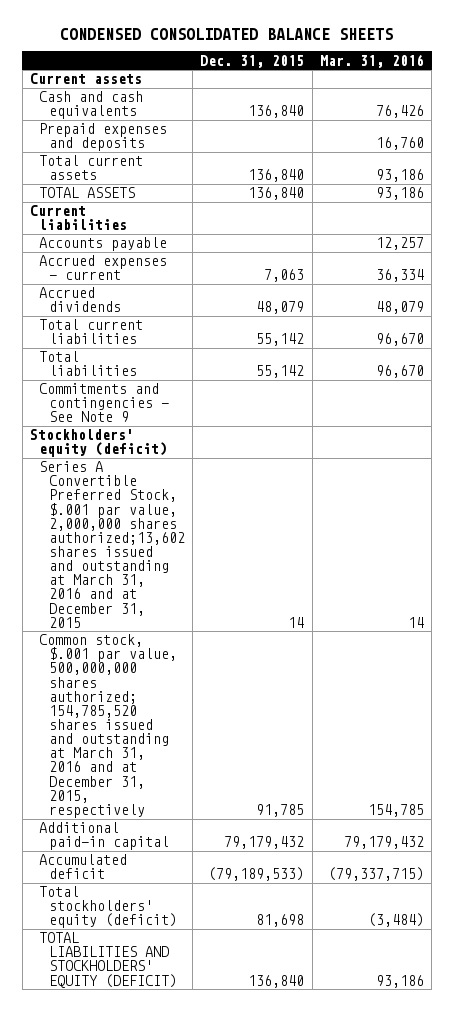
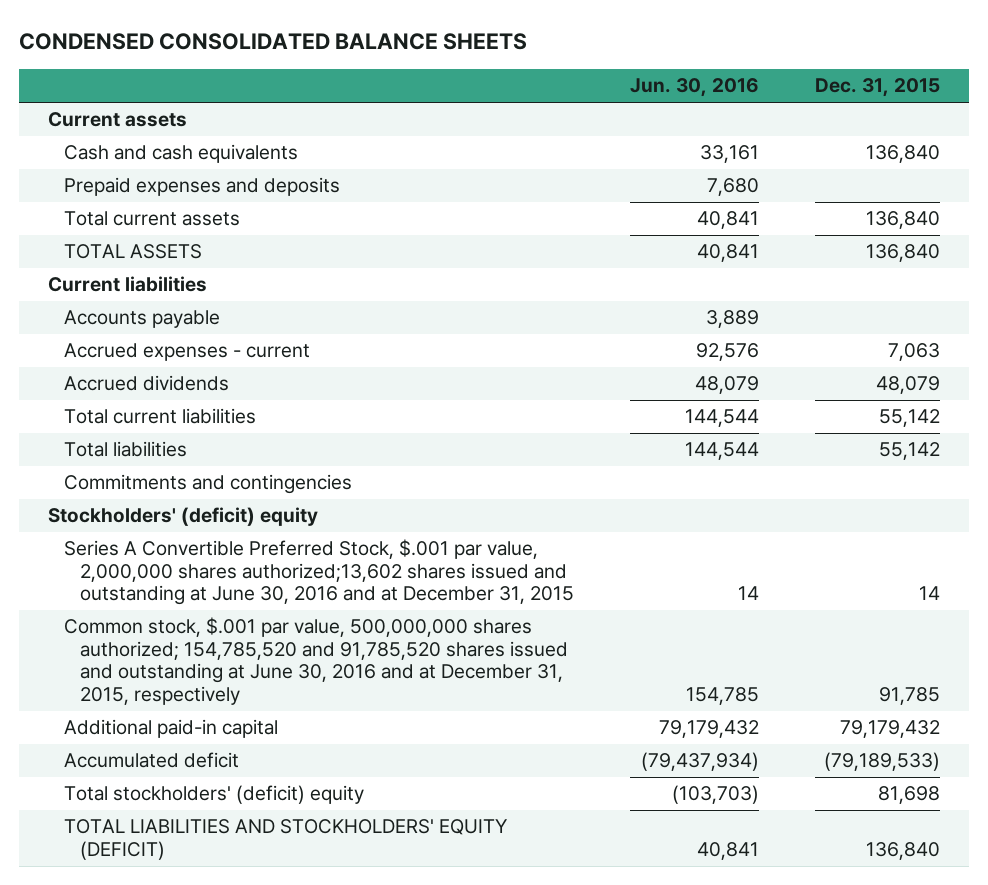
[320,53,425,68] Mar. 31, 2016 -> none
none -> [630,78,760,98] Jun. 30, 2016
[39,383,169,423] Commitments and contingencies - See Note 9 -> [63,474,352,495] Commitments and contingencies
[29,429,168,458] Stockholders' equity (deficit) -> [47,507,318,527] Stockholders' (deficit) equity
[39,461,185,628] Series A Convertible Preferred Stock, $.001 par value, 2,000,000 shares authorized;13,602 shares issued and outstanding at March 31, 2016 and at December 31, 2015 -> [63,539,574,606] Series A Convertible Preferred Stock, $.001 par value, 2,000,000 shares authorized;13,602 shares issued and outstanding at June 30, 2016 and at December 31, 2015
[39,634,177,818] Common stock, $.001 par value, 500,000,000 shares authorized; 154,785,520 shares issued and outstanding at March 31, 2016 and at December 31, 2015, respectively -> [63,617,568,705] Common stock, $.001 par value, 500,000,000 shares authorized; 154,785,520 and 91,785,520 shares issued and outstanding at June 30, 2016 and at December 31, 2015, respectively
[39,886,177,929] Total stockholders' equity (deficit) -> [63,785,364,805] Total stockholders' (deficit) equity

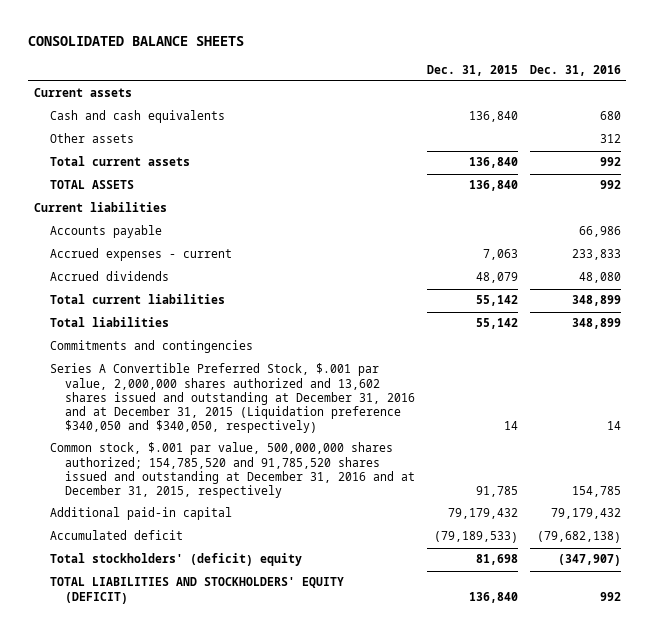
[19,33,528,51] CONDENSED CONSOLIDATED BALANCE SHEETS -> [28,36,245,47] CONSOLIDATED BALANCE SHEETS
[630,78,760,98] Jun. 30, 2016 -> none
none -> [529,64,621,76] Dec. 31, 2016
[63,177,340,197] Prepaid expenses and deposits -> none
none -> [49,133,134,144] Other assets
[47,507,318,527] Stockholders' (deficit) equity -> none
[63,539,574,606] Series A Convertible Preferred Stock, $.001 par value, 2,000,000 shares authorized;13,602 shares issued and outstanding at June 30, 2016 and at December 31, 2015 -> [49,363,416,434] Series A Convertible Preferred Stock, $.001 par value, 2,000,000 shares authorized and 13,602 shares issued and outstanding at December 31, 2016 and at December 31, 2015 (Liquidation preference $340,050 and $340,050, respectively)
[63,617,568,705] Common stock, $.001 par value, 500,000,000 shares authorized; 154,785,520 and 91,785,520 shares issued and outstanding at June 30, 2016 and at December 31, 2015, respectively -> [49,442,416,499] Common stock, $.001 par value, 500,000,000 shares authorized; 154,785,520 and 91,785,520 shares issued and outstanding at December 31, 2016 and at December 31, 2015, respectively

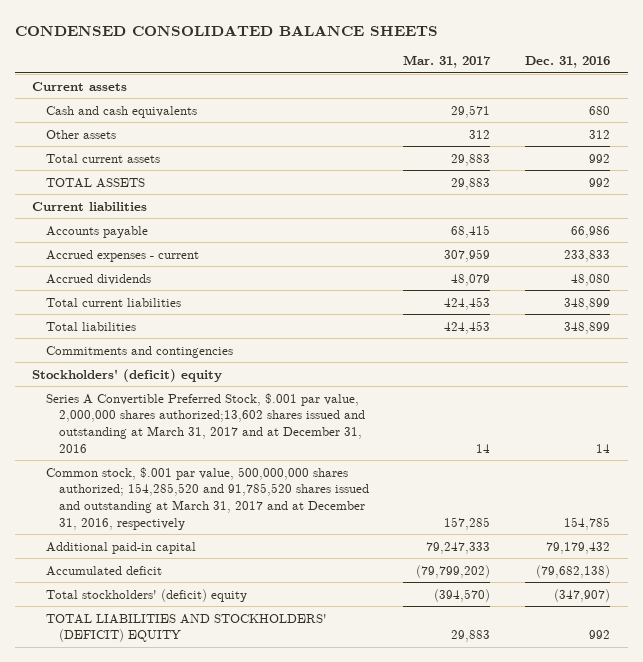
[28,36,245,47] CONSOLIDATED BALANCE SHEETS -> [15,24,439,36] CONDENSED CONSOLIDATED BALANCE SHEETS
[426,64,518,76] Dec. 31, 2015 -> none
none -> [403,55,492,69] Mar. 31, 2017
none -> [32,368,223,382] Stockholders' (deficit) equity
[49,363,416,434] Series A Convertible Preferred Stock, $.001 par value, 2,000,000 shares authorized and 13,602 shares issued and outstanding at December 31, 2016 and at December 31, 2015 (Liquidation preference $340,050 and $340,050, respectively) -> [45,392,365,453] Series A Convertible Preferred Stock, $.001 par value, 2,000,000 shares authorized;13,602 shares issued and outstanding at March 31, 2017 and at December 31, 2016
[49,442,416,499] Common stock, $.001 par value, 500,000,000 shares authorized; 154,785,520 and 91,785,520 shares issued and outstanding at December 31, 2016 and at December 31, 2015, respectively -> [45,466,369,530] Common stock, $.001 par value, 500,000,000 shares authorized; 154,285,520 and 91,785,520 shares issued and outstanding at March 31, 2017 and at December 31, 2016, respectively
[49,577,344,604] TOTAL LIABILITIES AND STOCKHOLDERS' EQUITY (DEFICIT) -> [45,613,327,643] TOTAL LIABILITIES AND STOCKHOLDERS' (DEFICIT) EQUITY

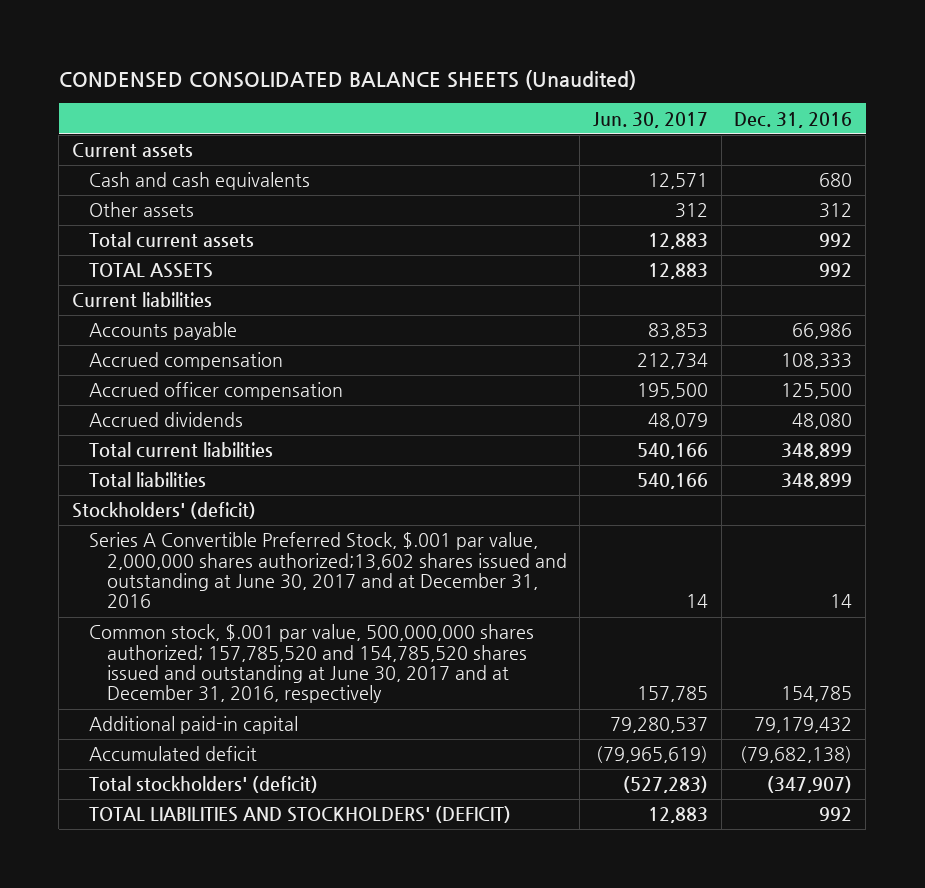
[15,24,439,36] CONDENSED CONSOLIDATED BALANCE SHEETS -> [58,69,636,90] CONDENSED CONSOLIDATED BALANCE SHEETS (Unaudited)
[403,55,492,69] Mar. 31, 2017 -> none
none -> [592,111,708,128] Jun. 30, 2017
[45,249,199,262] Accrued expenses - current -> [89,352,284,371] Accrued compensation
[564,249,611,262] 233,833 -> [781,353,853,370] 108,333
none -> [89,382,344,401] Accrued officer compensation
[45,345,233,358] Commitments and contingencies -> none
[32,368,223,382] Stockholders' (deficit) equity -> [72,502,257,520] Stockholders' (deficit)
[45,392,365,453] Series A Convertible Preferred Stock, $.001 par value, 2,000,000 shares authorized;13,602 shares issued and outstanding at March 31, 2017 and at December 31, 2016 -> [89,532,567,609] Series A Convertible Preferred Stock, $.001 par value, 2,000,000 shares authorized;13,602 shares issued and outstanding at June 30, 2017 and at December 31, 2016
[45,466,369,530] Common stock, $.001 par value, 500,000,000 shares authorized; 154,285,520 and 91,785,520 shares issued and outstanding at March 31, 2017 and at December 31, 2016, respectively -> [89,624,535,704] Common stock, $.001 par value, 500,000,000 shares authorized; 157,785,520 and 154,785,520 shares issued and outstanding at June 30, 2017 and at December 31, 2016, respectively
[45,588,247,602] Total stockholders' (deficit) equity -> [89,776,319,794] Total stockholders' (deficit)
[45,613,327,643] TOTAL LIABILITIES AND STOCKHOLDERS' (DEFICIT) EQUITY -> [89,806,512,824] TOTAL LIABILITIES AND STOCKHOLDERS' (DEFICIT)

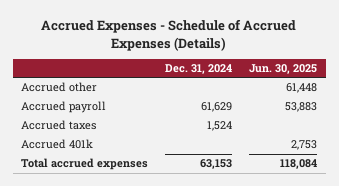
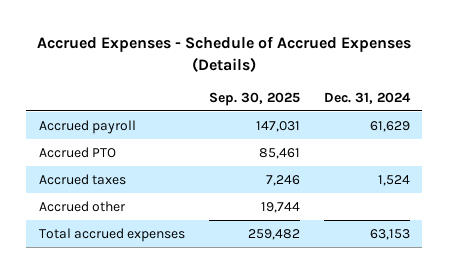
[249,64,318,75] Jun. 30, 2025 -> none
none -> [208,91,300,106] Sep. 30, 2025
none -> [38,146,116,158] Accrued PTO
[21,139,94,150] Accrued 401k -> none
[21,82,98,93] Accrued other -> [38,200,126,212] Accrued other

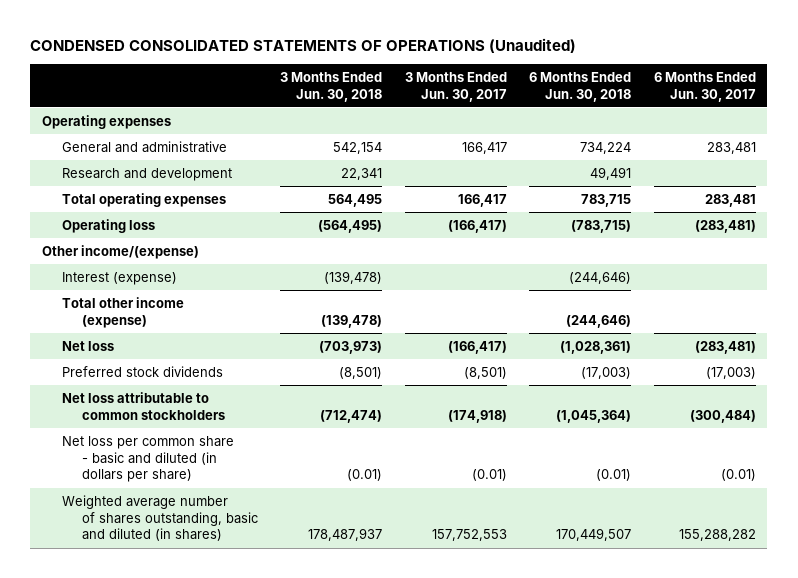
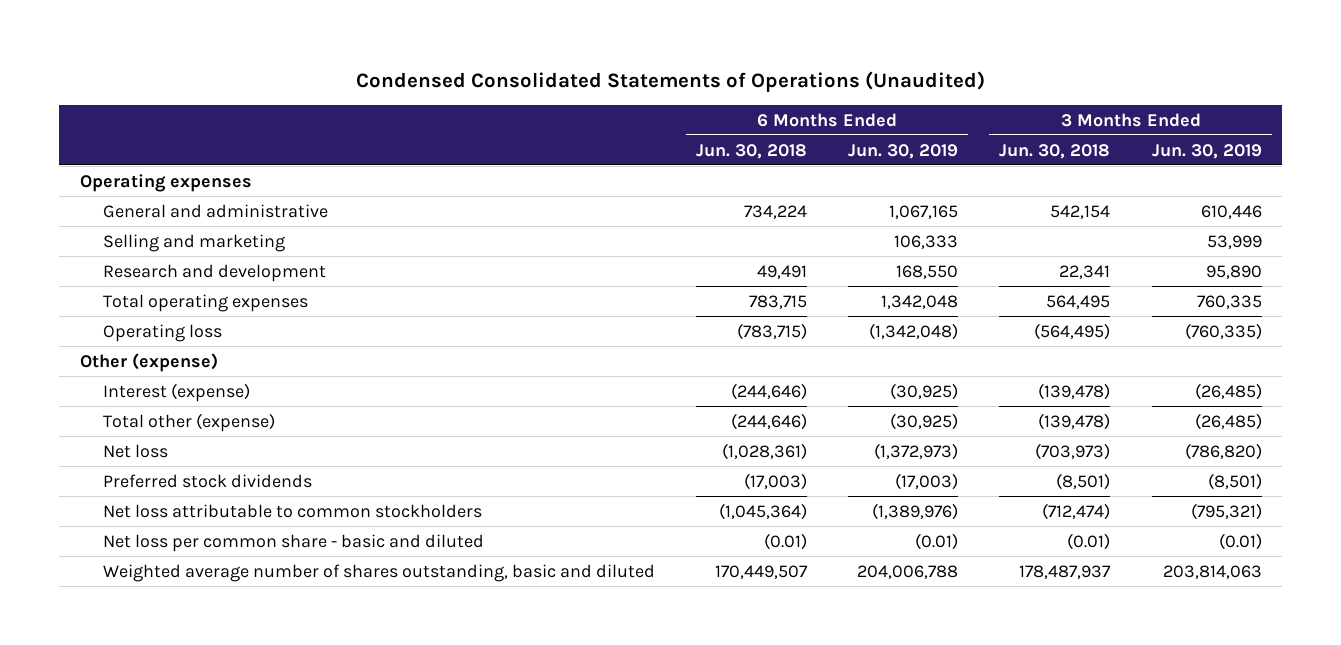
[30,37,577,53] CONDENSED CONSOLIDATED STATEMENTS OF OPERATIONS (Unaudited) -> [355,70,985,92] Condensed Consolidated Statements of Operations (Unaudited)
[404,71,507,102] 3 Months Ended Jun. 30, 2017 -> none
[653,71,756,102] 6 Months Ended Jun. 30, 2017 -> none
none -> [848,143,959,159] Jun. 30, 2019
none -> [1151,143,1262,159] Jun. 30, 2019
none -> [102,233,285,252] Selling and marketing
[41,244,199,259] Other income/(expense) -> [79,352,218,372] Other (expense)
[61,296,184,328] Total other income (expense) -> [102,412,275,432] Total other (expense)
[61,435,234,483] Net loss per common share - basic and diluted (in dollars per share) -> [102,533,484,552] Net loss per common share - basic and diluted
[61,494,258,542] Weighted average number of shares outstanding, basic and diluted (in shares) -> [102,563,655,582] Weighted average number of shares outstanding, basic and diluted

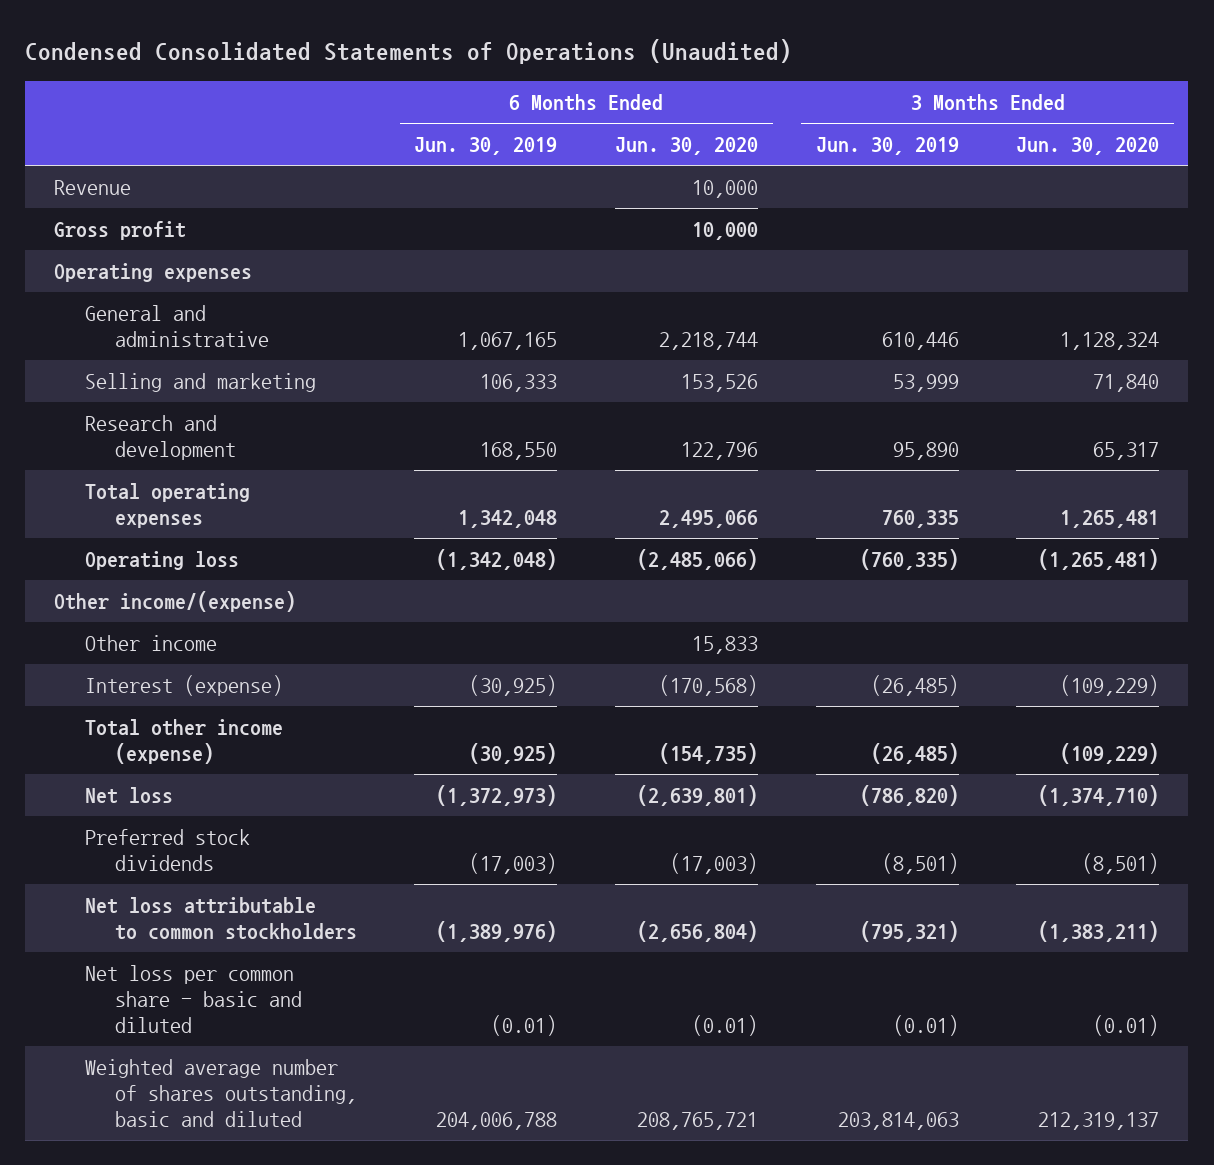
[695,143,807,159] Jun. 30, 2018 -> none
[999,143,1111,159] Jun. 30, 2018 -> none
none -> [615,137,759,156] Jun. 30, 2020
none -> [1016,137,1160,156] Jun. 30, 2020
none -> [54,180,132,196] Revenue
none -> [54,221,187,241] Gross profit
[79,352,218,372] Other (expense) -> [54,591,297,613] Other income/(expense)
none -> [84,635,217,652] Other income
[102,412,275,432] Total other (expense) -> [84,719,283,765] Total other income (expense)

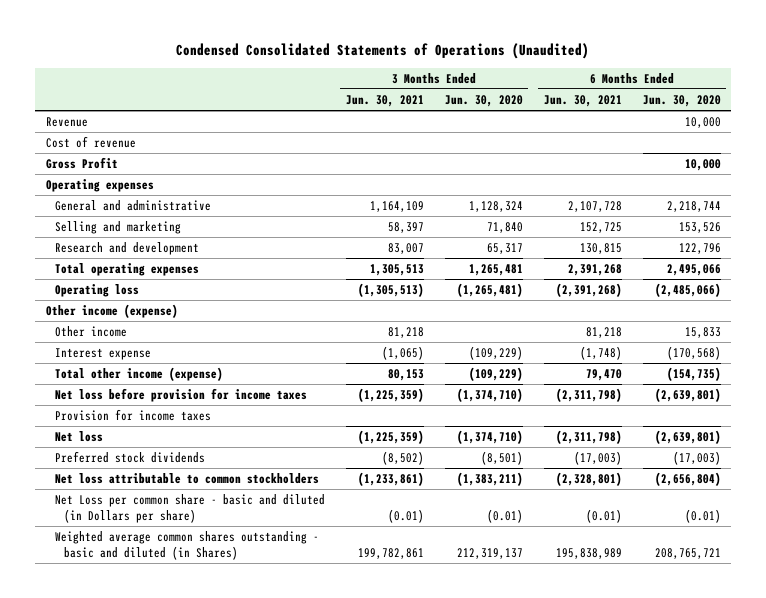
[414,137,558,156] Jun. 30, 2019 -> none
[815,137,959,156] Jun. 30, 2019 -> none
none -> [345,94,424,107] Jun. 30, 2021
none -> [543,94,622,107] Jun. 30, 2021
none -> [45,136,136,149] Cost of revenue
[54,221,187,241] Gross profit -> [45,157,118,170] Gross Profit
[54,591,297,613] Other income/(expense) -> [45,304,178,319] Other income (expense)
[84,675,283,697] Interest (expense) -> [54,348,151,361] Interest expense
none -> [54,388,307,403] Net loss before provision for income taxes
none -> [54,409,211,422] Provision for income taxes
[84,965,302,1033] Net loss per common share - basic and diluted -> [54,494,325,523] Net Loss per common share - basic and diluted (in Dollars per share)
[84,1059,357,1127] Weighted average number of shares outstanding, basic and diluted -> [54,531,319,560] Weighted average common shares outstanding - basic and diluted (in Shares)

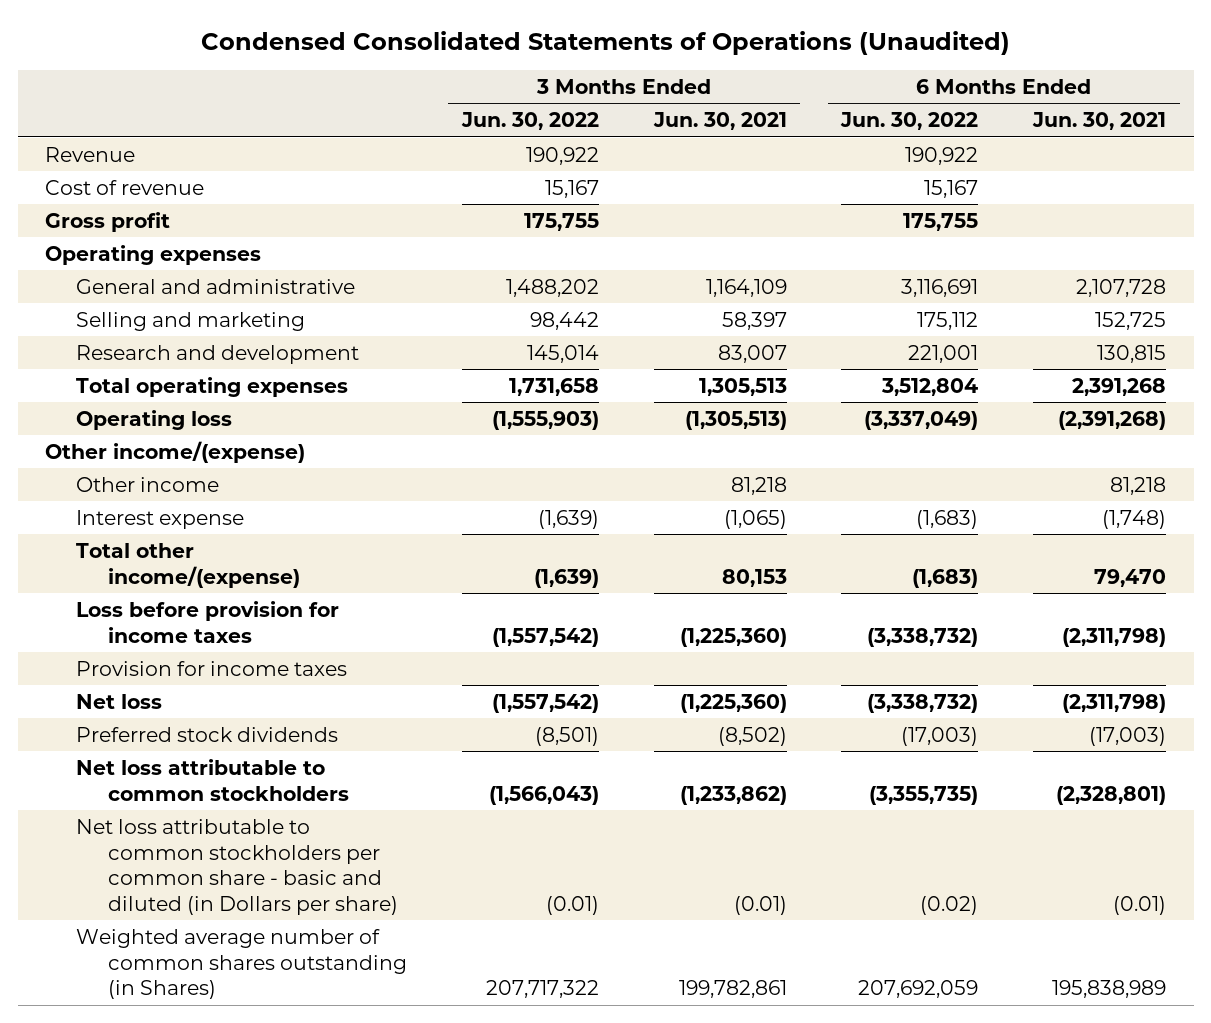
[444,94,523,107] Jun. 30, 2020 -> none
[642,94,721,107] Jun. 30, 2020 -> none
none -> [460,112,599,131] Jun. 30, 2022
none -> [840,112,979,131] Jun. 30, 2022
[45,157,118,170] Gross Profit -> [45,211,171,232] Gross profit
[45,304,178,319] Other income (expense) -> [45,440,306,463] Other income/(expense)
[54,367,223,382] Total other income (expense) -> [76,542,300,588] Total other income/(expense)
[54,388,307,403] Net loss before provision for income taxes -> [76,600,340,643] Loss before provision for income taxes
[357,388,424,403] (1,225,359) -> [679,627,787,647] (1,225,360)
[357,430,424,445] (1,225,359) -> [679,693,787,713] (1,225,360)
[357,472,424,487] (1,233,861) -> [679,785,787,805] (1,233,862)
[54,494,325,523] Net Loss per common share - basic and diluted (in Dollars per share) -> [76,818,398,915] Net loss attributable to common stockholders per common share - basic and diluted (in Dollars per share)
[54,531,319,560] Weighted average common shares outstanding - basic and diluted (in Shares) -> [76,928,407,1000] Weighted average number of common shares outstanding (in Shares)

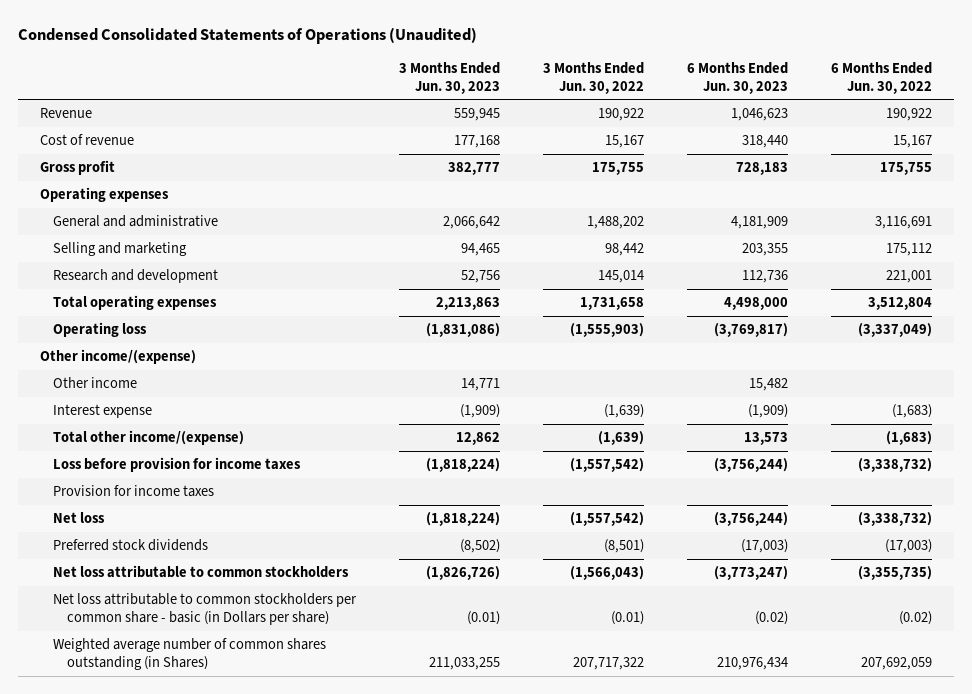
[652,112,787,131] Jun. 30, 2021 -> none
[1032,112,1167,131] Jun. 30, 2021 -> none
none -> [399,61,501,94] 3 Months Ended Jun. 30, 2023
none -> [687,61,789,94] 6 Months Ended Jun. 30, 2023
[76,818,398,915] Net loss attributable to common stockholders per common share - basic and diluted (in Dollars per share) -> [53,593,358,625] Net loss attributable to common stockholders per common share - basic (in Dollars per share)

